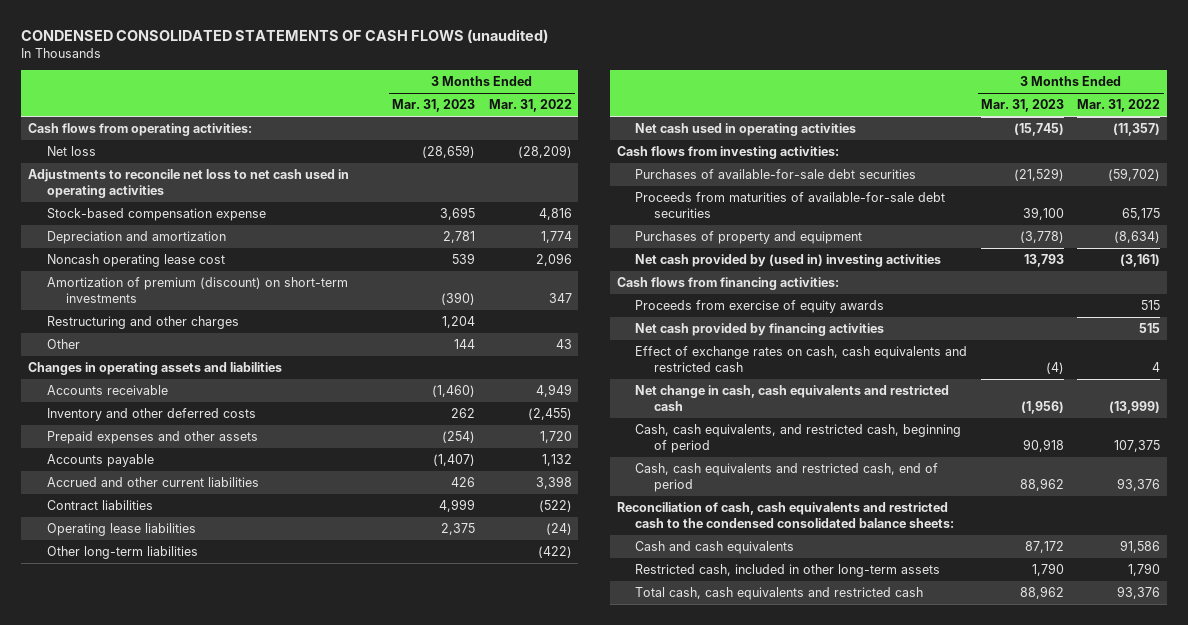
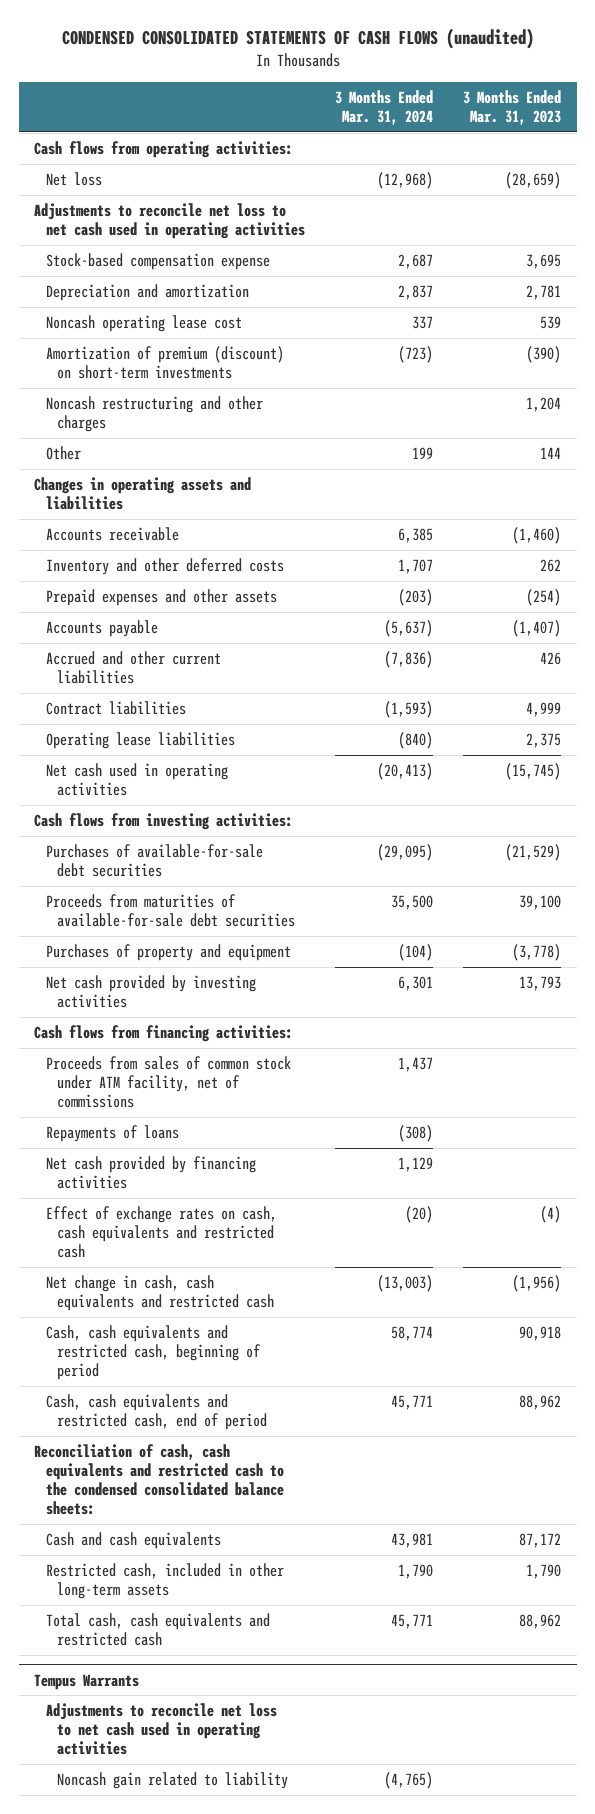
[488,99,572,113] Mar. 31, 2022 -> none
none -> [334,90,433,126] 3 Months Ended Mar. 31, 2024
[46,316,239,330] Restructuring and other charges -> [45,396,263,433] Noncash restructuring and other charges
[46,546,198,560] Other long-term liabilities -> none
[635,254,942,268] Net cash provided by (used in) investing activities -> [45,975,256,1009] Net cash provided by investing activities
[635,300,885,314] Proceeds from exercise of equity awards -> none
none -> [45,1056,291,1108] Proceeds from sales of common stock under ATM facility, net of commissions
none -> [45,1125,179,1143] Repayments of loans
[635,424,962,453] Cash, cash equivalents, and restricted cash, beginning of period -> [45,1325,262,1380] Cash, cash equivalents and restricted cash, beginning of period
none -> [34,1673,140,1690] Tempus Warrants
none -> [45,1703,277,1755] Adjustments to reconcile net loss to net cash used in operating activities
none -> [57,1772,289,1790] Noncash gain related to liability

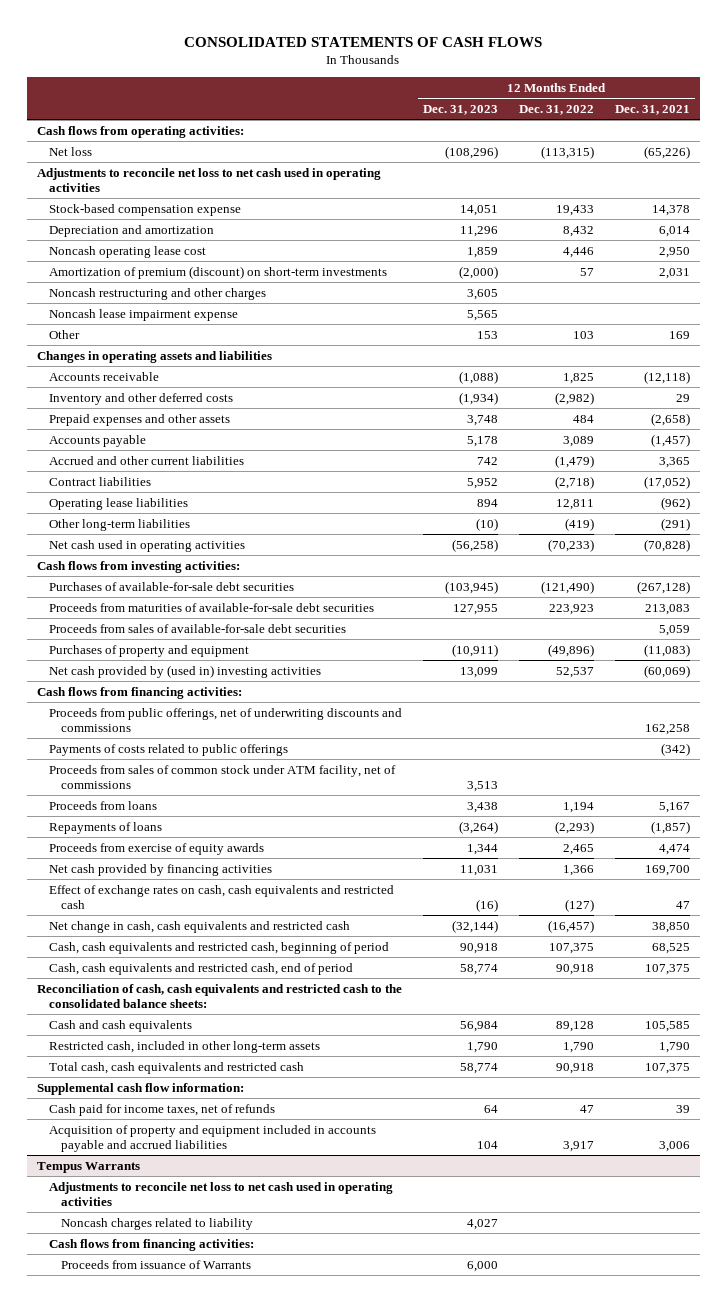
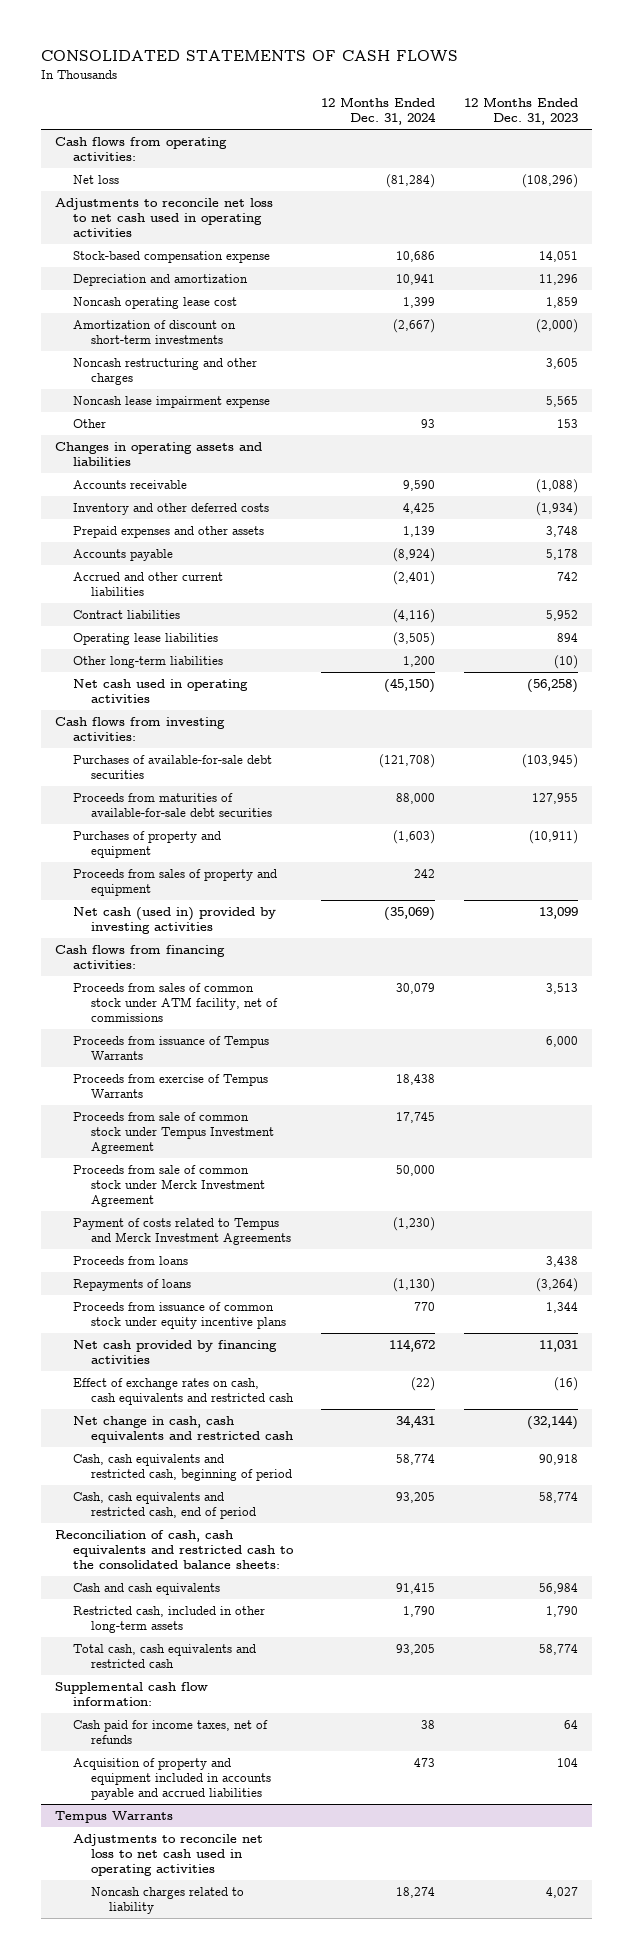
[518,104,594,115] Dec. 31, 2022 -> none
[614,104,690,115] Dec. 31, 2021 -> none
none -> [321,97,437,126] 12 Months Ended Dec. 31, 2024
[48,265,387,279] Amortization of premium (discount) on short-term investments -> [73,319,237,344] Amortization of discount on short-term investments
[48,623,346,633] Proceeds from sales of available-for-sale debt securities -> none
none -> [73,868,278,896] Proceeds from sales of property and equipment
[48,664,321,678] Net cash provided by (used in) investing activities -> [73,906,277,934] Net cash (used in) provided by investing activities
[48,707,402,733] Proceeds from public offerings, net of underwriting discounts and commissions -> none
[48,743,288,756] Payments of costs related to public offerings -> none
none -> [73,1035,270,1060] Proceeds from issuance of Tempus Warrants
none -> [73,1073,269,1098] Proceeds from exercise of Tempus Warrants
none -> [73,1111,274,1154] Proceeds from sale of common stock under Tempus Investment Agreement
none -> [73,1164,265,1207] Proceeds from sale of common stock under Merck Investment Agreement
none -> [73,1217,291,1245] Payment of costs related to Tempus and Merck Investment Agreements
[48,842,264,855] Proceeds from exercise of equity awards -> [73,1301,286,1329] Proceeds from issuance of common stock under equity incentive plans
[48,1238,254,1251] Cash flows from financing activities: -> none
[60,1259,251,1269] Proceeds from issuance of Warrants -> none

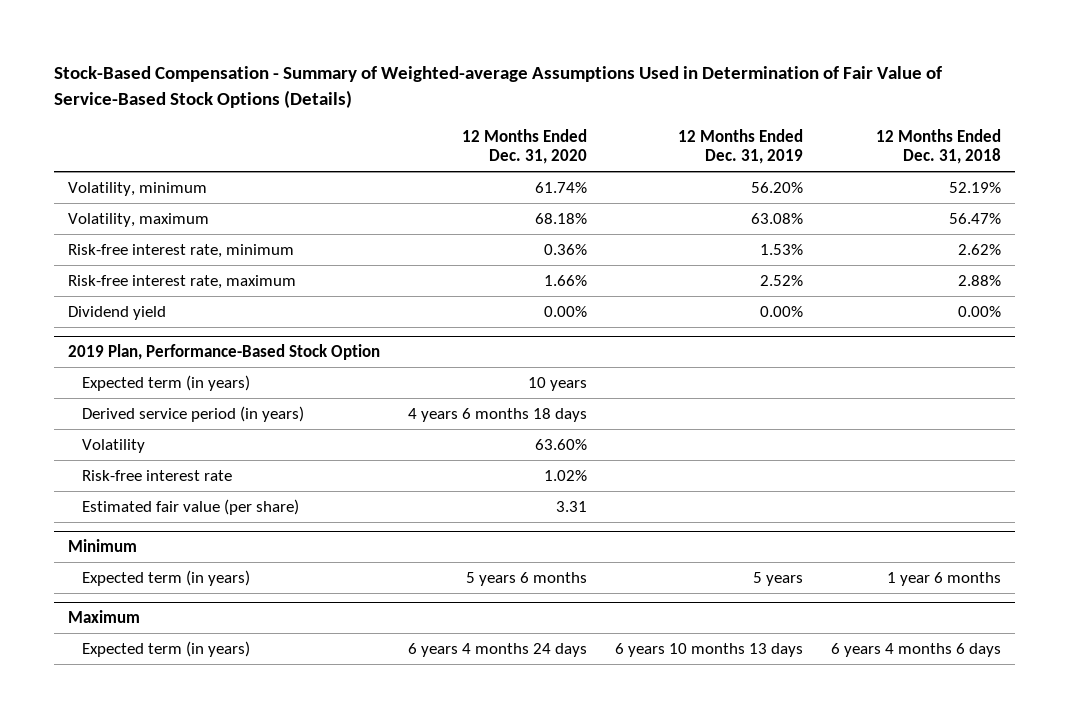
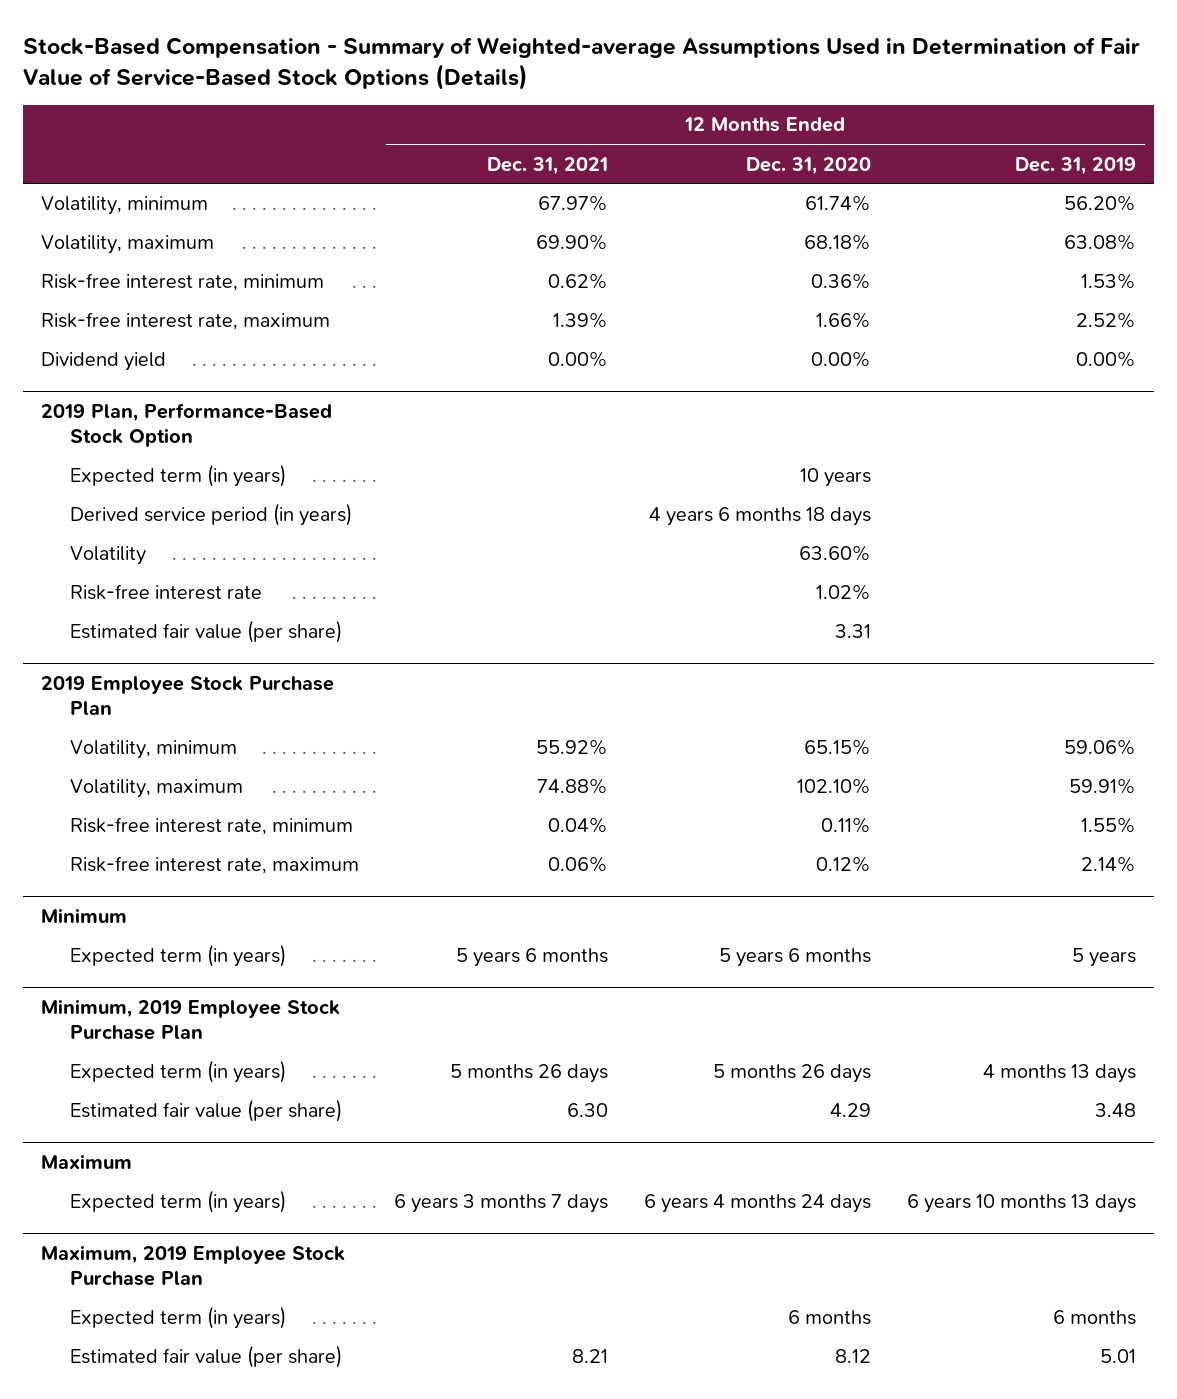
[876,128,1002,165] 12 Months Ended Dec. 31, 2018 -> none
none -> [487,156,609,175] Dec. 31, 2021
none -> [41,675,335,716] 2019 Employee Stock Purchase Plan
none -> [69,740,237,760] Volatility, minimum
none -> [69,779,243,799] Volatility, maximum
none -> [69,817,353,836] Risk-free interest rate, minimum
none -> [69,856,359,875] Risk-free interest rate, maximum
none -> [41,998,341,1041] Minimum, 2019 Employee Stock Purchase Plan
none -> [69,1060,286,1084] Expected term (in years)
none -> [69,1099,342,1123] Estimated fair value (per share)
none -> [41,1244,346,1287] Maximum, 2019 Employee Stock Purchase Plan
none -> [69,1306,286,1330] Expected term (in years)
none -> [69,1345,342,1369] Estimated fair value (per share)

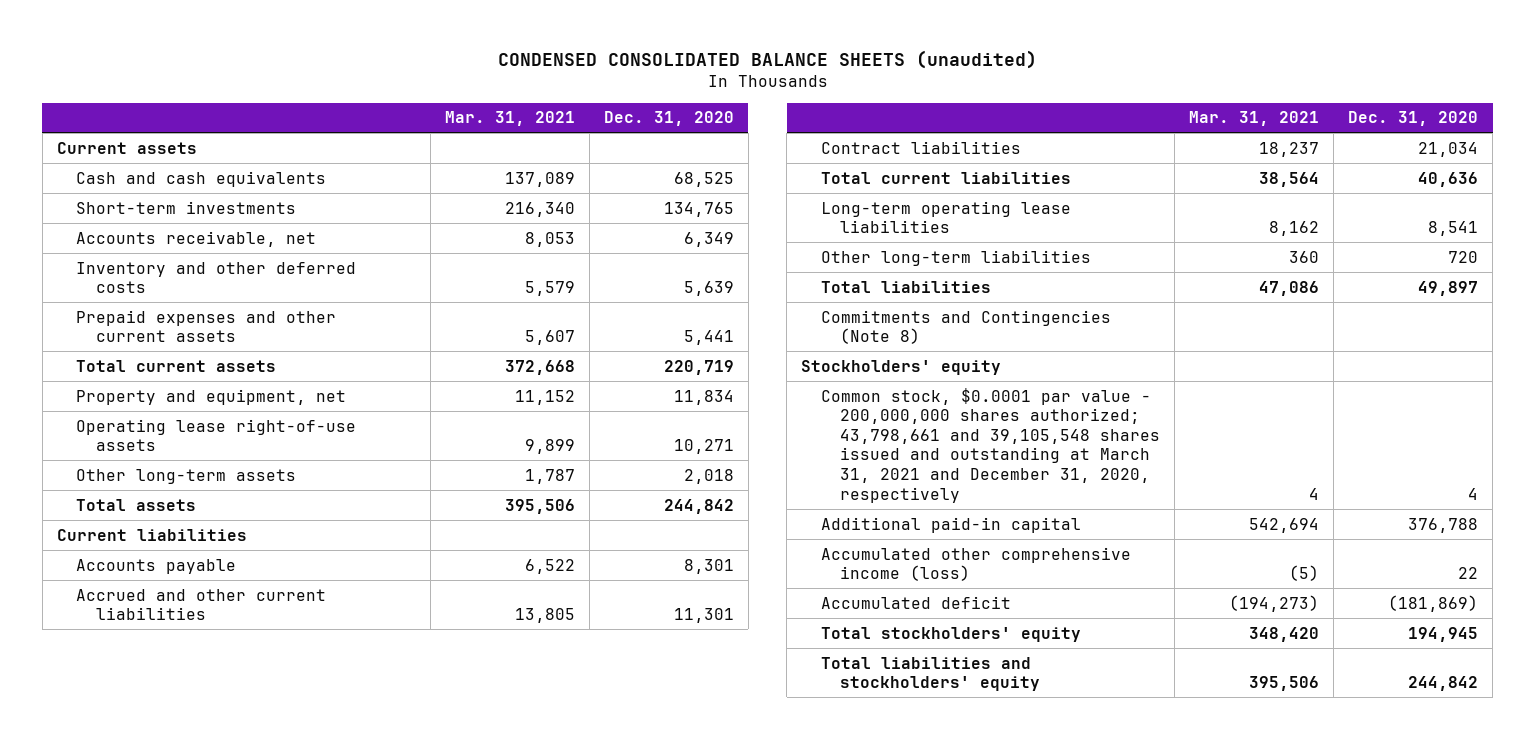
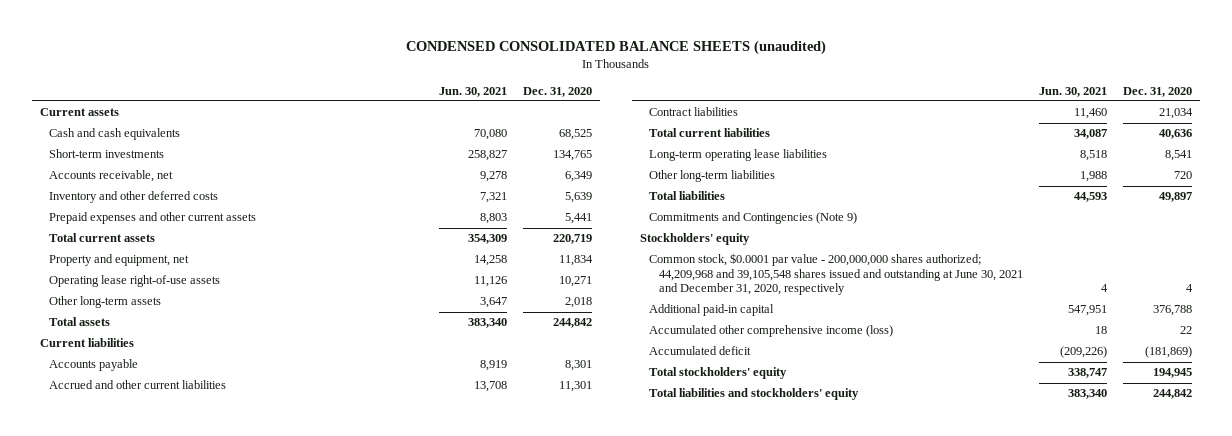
[444,111,575,127] Mar. 31, 2021 -> none
none -> [439,86,508,97] Jun. 30, 2021
[820,309,1111,345] Commitments and Contingencies (Note 8) -> [649,212,858,225] Commitments and Contingencies (Note 9)
[820,387,1161,503] Common stock, $0.0001 par value - 200,000,000 shares authorized; 43,798,661 and 39,105,548 shares issued and outstanding at March 31, 2021 and December 31, 2020, respectively -> [649,253,1024,296] Common stock, $0.0001 par value - 200,000,000 shares authorized; 44,209,968 and 39,105,548 shares issued and outstanding at June 30, 2021 and December 31, 2020, respectively

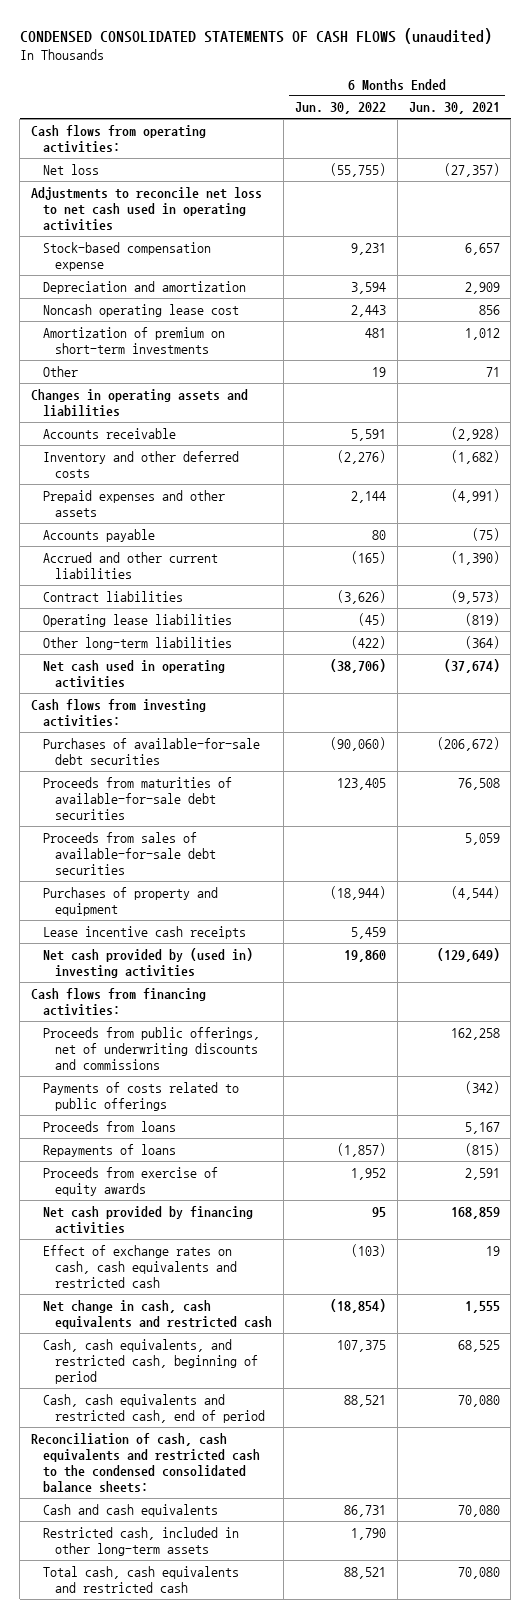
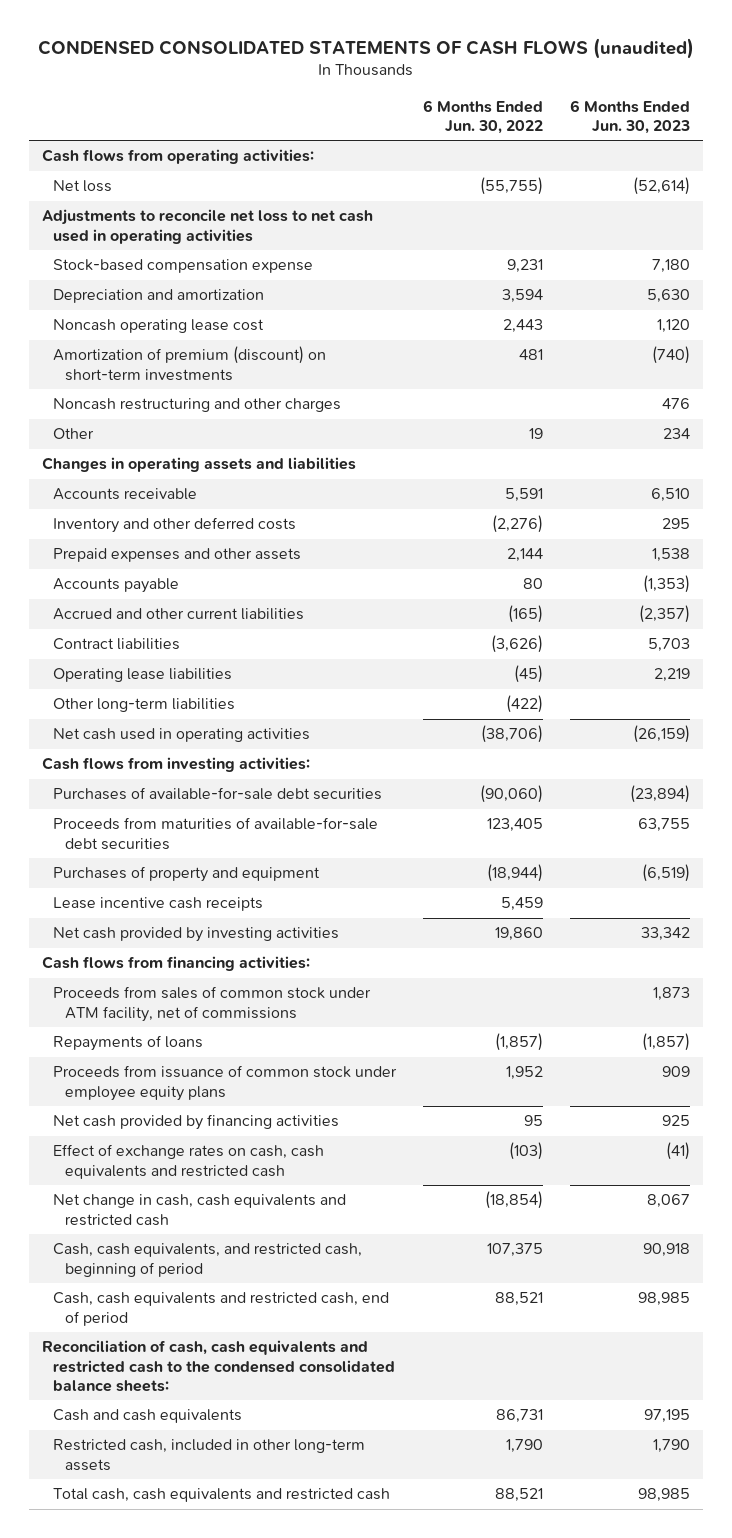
[408,102,500,115] Jun. 30, 2021 -> none
none -> [569,99,690,134] 6 Months Ended Jun. 30, 2023
[42,326,225,354] Amortization of premium on short-term investments -> [53,346,327,381] Amortization of premium (discount) on short-term investments
none -> [53,398,342,413] Noncash restructuring and other charges
[42,831,216,875] Proceeds from sales of available-for-sale debt securities -> none
[42,947,253,978] Net cash provided by (used in) investing activities -> [53,927,340,943] Net cash provided by investing activities
[42,1081,239,1111] Payments of costs related to public offerings -> none
[42,1120,176,1132] Proceeds from loans -> none
[42,1026,260,1070] Proceeds from public offerings, net of underwriting discounts and commissions -> [53,986,372,1022] Proceeds from sales of common stock under ATM facility, net of commissions
[42,1166,218,1196] Proceeds from exercise of equity awards -> [53,1065,398,1101] Proceeds from issuance of common stock under employee equity plans

